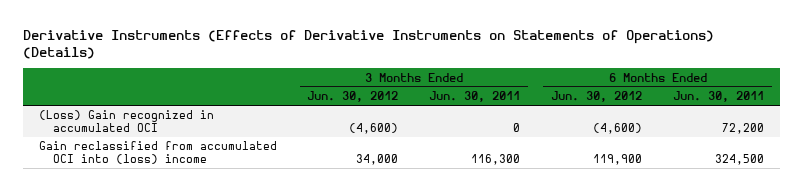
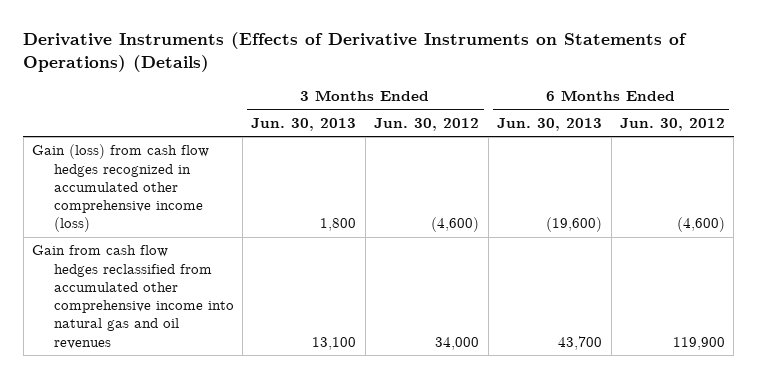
[429,91,521,103] Jun. 30, 2011 -> none
[673,91,765,103] Jun. 30, 2011 -> none
none -> [251,117,357,131] Jun. 30, 2013
none -> [497,117,603,131] Jun. 30, 2013
[38,110,214,133] (Loss) Gain recognized in accumulated OCI -> [32,144,210,233] Gain (loss) from cash flow hedges recognized in accumulated other comprehensive income (loss)
[38,141,277,165] Gain reclassified from accumulated OCI into (loss) income -> [32,245,234,349] Gain from cash flow hedges reclassified from accumulated other comprehensive income into natural gas and oil revenues

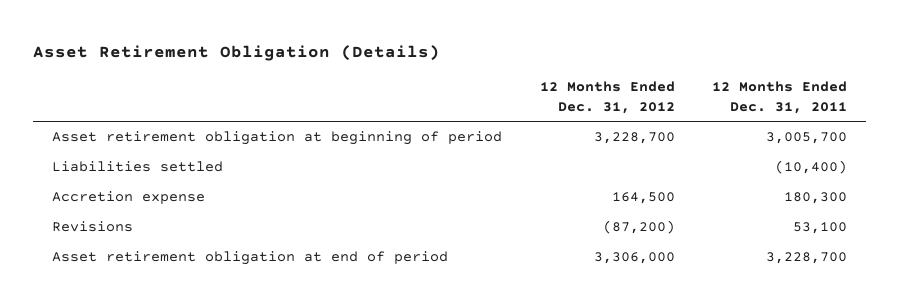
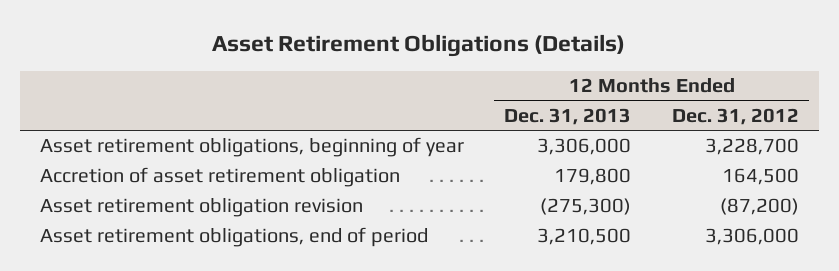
[33,44,441,61] Asset Retirement Obligation (Details) -> [212,33,626,57] Asset Retirement Obligations (Details)
[712,81,848,114] 12 Months Ended Dec. 31, 2011 -> none
none -> [504,107,632,125] Dec. 31, 2013
[52,161,224,173] Liabilities settled -> none
[52,131,503,146] Asset retirement obligation at beginning of period -> [40,137,465,158] Asset retirement obligations, beginning of year
[52,191,206,205] Accretion expense -> [40,167,401,188] Accretion of asset retirement obligation
[52,221,134,233] Revisions -> [40,198,364,218] Asset retirement obligation revision
[52,251,449,266] Asset retirement obligation at end of period -> [40,227,429,248] Asset retirement obligations, end of period

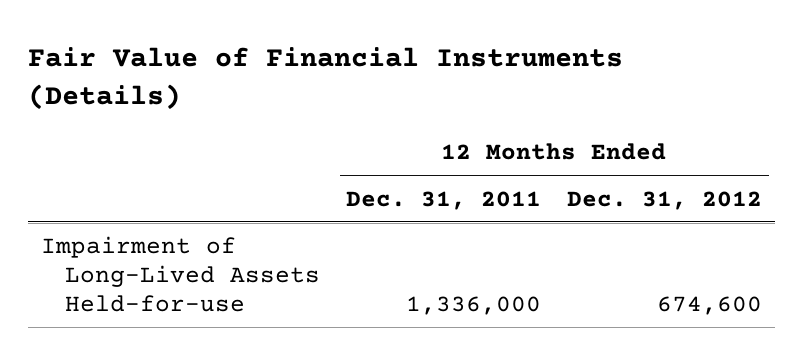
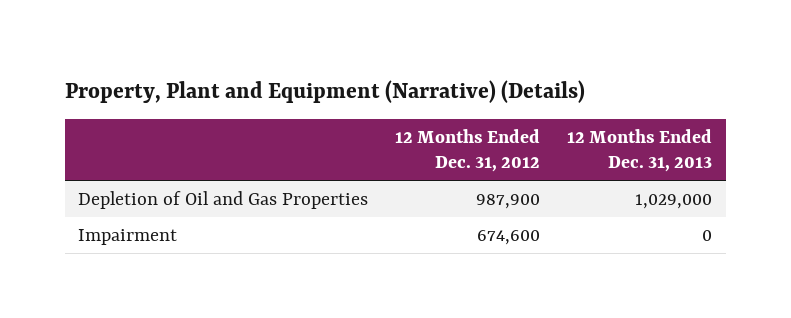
[28,47,624,111] Fair Value of Financial Instruments (Details) -> [65,79,586,103] Property, Plant and Equipment (Narrative) (Details)
[346,190,542,210] Dec. 31, 2011 -> none
none -> [567,129,713,173] 12 Months Ended Dec. 31, 2013
none -> [78,191,369,210] Depletion of Oil and Gas Properties
[41,236,321,312] Impairment of Long-Lived Assets Held-for-use -> [78,229,178,246] Impairment

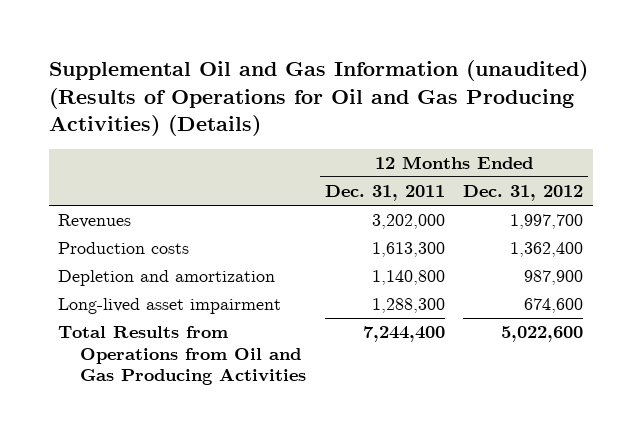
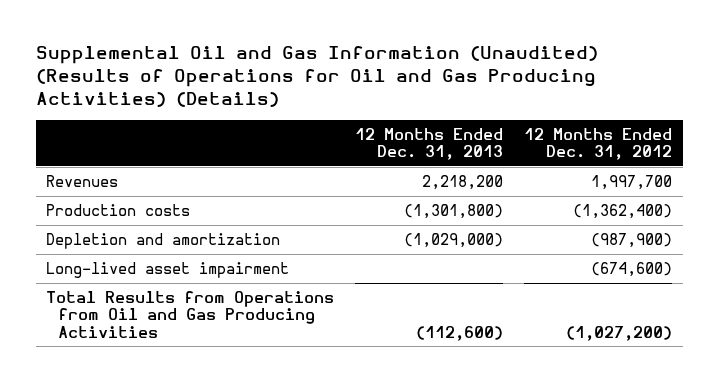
[48,60,588,137] Supplemental Oil and Gas Information (unaudited) (Results of Operations for Oil and Gas Producing Activities) (Details) -> [35,45,598,107] Supplemental Oil and Gas Information (Unaudited) (Results of Operations for Oil and Gas Producing Activities) (Details)
[324,185,445,202] Dec. 31, 2011 -> none
none -> [355,127,504,161] 12 Months Ended Dec. 31, 2013
[510,242,584,258] 1,362,400 -> [573,203,673,219] (1,362,400)
[524,270,584,286] 987,900 -> [591,232,673,248] (987,900)
[524,298,584,314] 674,600 -> [591,261,673,277] (674,600)
[501,326,584,343] 5,022,600 -> [566,325,673,341] (1,027,200)

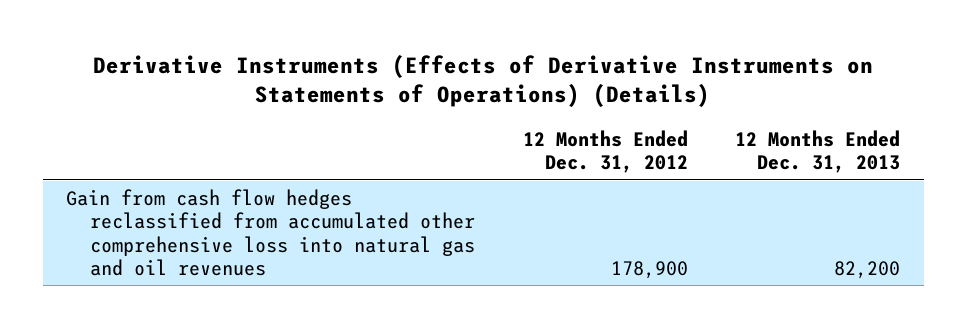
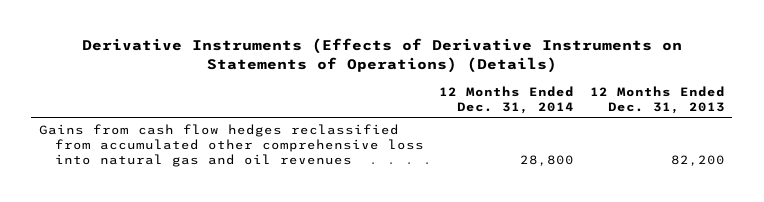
[522,129,688,174] 12 Months Ended Dec. 31, 2012 -> none
none -> [439,86,575,115] 12 Months Ended Dec. 31, 2014
[66,189,476,276] Gain from cash flow hedges reclassified from accumulated other comprehensive loss into natural gas and oil revenues -> [39,124,424,168] Gains from cash flow hedges reclassified from accumulated other comprehensive loss into natural gas and oil revenues

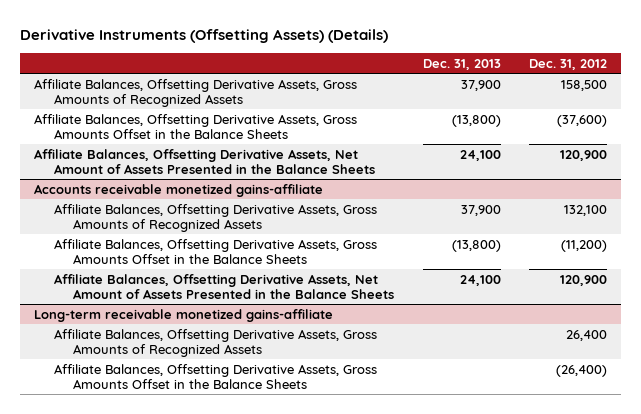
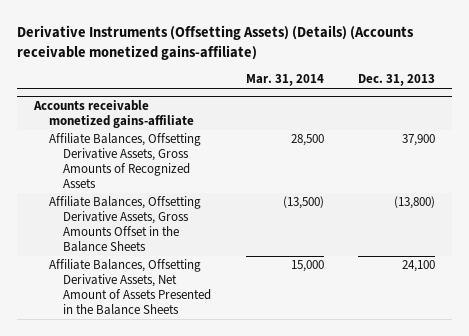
[20,29,389,44] Derivative Instruments (Offsetting Assets) (Details) -> [17,25,415,60] Derivative Instruments (Offsetting Assets) (Details) (Accounts receivable monetized gains-affiliate)
[529,58,608,70] Dec. 31, 2012 -> none
none -> [245,74,324,87] Mar. 31, 2014
[34,78,358,107] Affiliate Balances, Offsetting Derivative Assets, Gross Amounts of Recognized Assets -> none
[34,113,358,139] Affiliate Balances, Offsetting Derivative Assets, Gross Amounts Offset in the Balance Sheets -> none
[34,148,375,174] Affiliate Balances, Offsetting Derivative Assets, Net Amount of Assets Presented in the Balance Sheets -> none
[34,308,334,322] Long-term receivable monetized gains-affiliate -> none
[53,328,377,357] Affiliate Balances, Offsetting Derivative Assets, Gross Amounts of Recognized Assets -> none
[53,363,377,389] Affiliate Balances, Offsetting Derivative Assets, Gross Amounts Offset in the Balance Sheets -> none

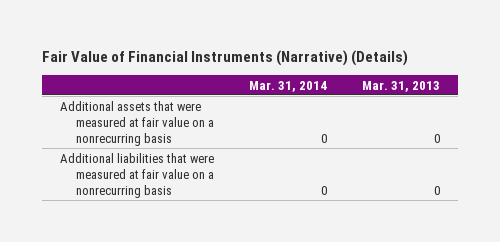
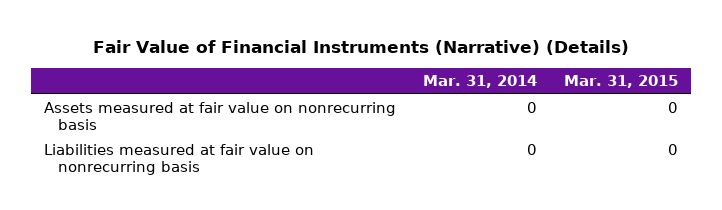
[362,80,441,92] Mar. 31, 2013 -> none
none -> [563,75,678,89] Mar. 31, 2015
[59,100,214,146] Additional assets that were measured at fair value on a nonrecurring basis -> [44,102,397,131] Assets measured at fair value on nonrecurring basis
[59,152,214,198] Additional liabilities that were measured at fair value on a nonrecurring basis -> [44,144,315,176] Liabilities measured at fair value on nonrecurring basis

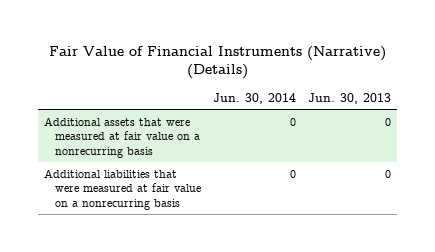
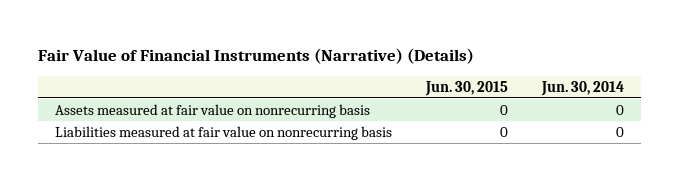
[308,92,392,104] Jun. 30, 2013 -> none
none -> [425,80,509,96] Jun. 30, 2015
[44,116,200,158] Additional assets that were measured at fair value on a nonrecurring basis -> [54,103,370,118] Assets measured at fair value on nonrecurring basis
[44,168,201,210] Additional liabilities that were measured at fair value on a nonrecurring basis -> [54,125,392,140] Liabilities measured at fair value on nonrecurring basis

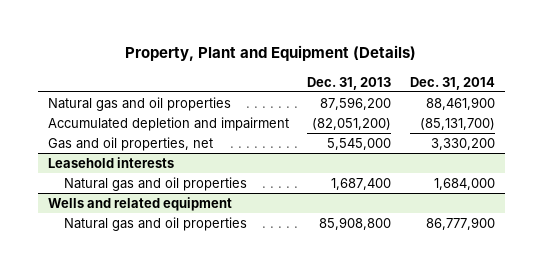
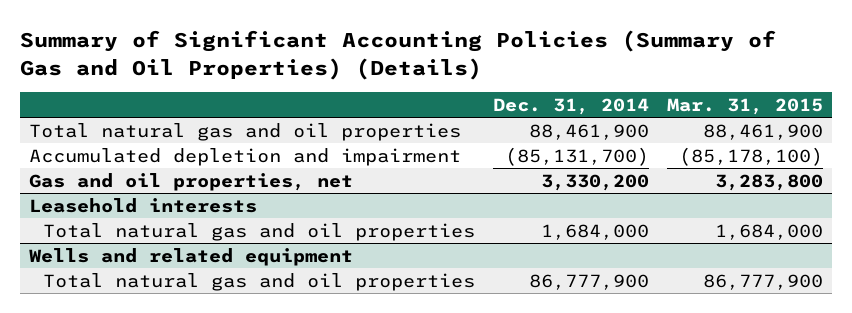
[125,45,417,62] Property, Plant and Equipment (Details) -> [20,30,777,80] Summary of Significant Accounting Policies (Summary of Gas and Oil Properties) (Details)
[307,76,392,90] Dec. 31, 2013 -> none
none -> [666,97,823,115] Mar. 31, 2015
[47,97,231,112] Natural gas and oil properties -> [29,122,462,141] Total natural gas and oil properties
[63,177,247,192] Natural gas and oil properties -> [42,222,475,241] Total natural gas and oil properties
[63,217,247,232] Natural gas and oil properties -> [42,272,475,291] Total natural gas and oil properties

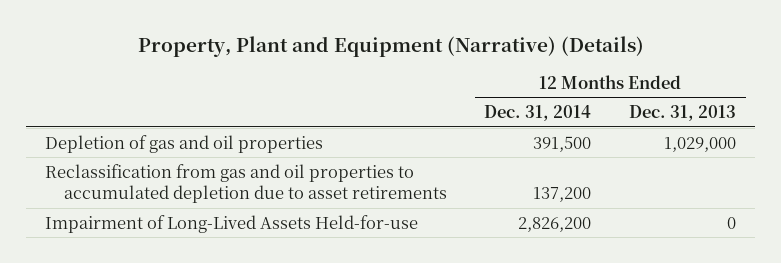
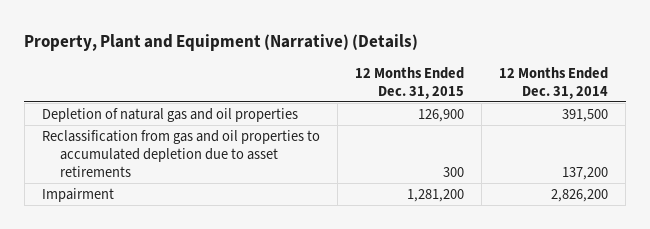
[629,105,737,122] Dec. 31, 2013 -> none
none -> [355,66,465,99] 12 Months Ended Dec. 31, 2015
[45,134,324,153] Depletion of gas and oil properties -> [41,107,298,122] Depletion of natural gas and oil properties
[45,214,419,233] Impairment of Long-Lived Assets Held-for-use -> [41,187,114,202] Impairment

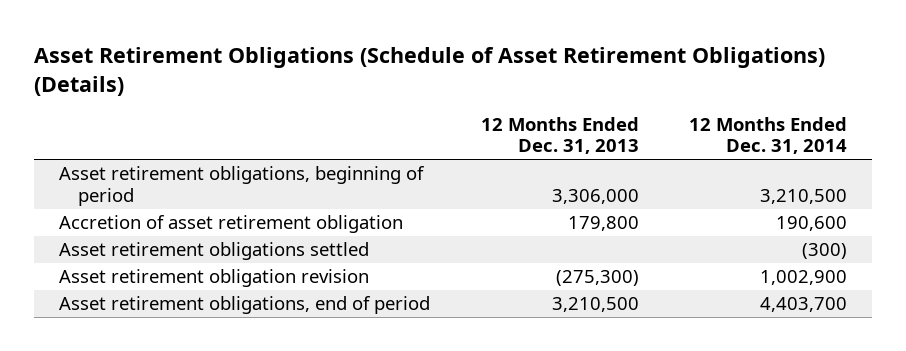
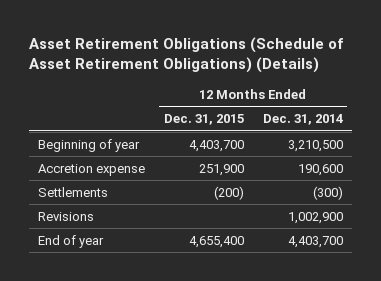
[480,116,639,155] 12 Months Ended Dec. 31, 2013 -> none
none -> [163,114,244,126] Dec. 31, 2015
[59,166,426,206] Asset retirement obligations, beginning of period -> [38,138,141,152] Beginning of year
[59,215,404,234] Accretion of asset retirement obligation -> [38,163,146,176] Accretion expense
[59,242,370,261] Asset retirement obligations settled -> [38,186,109,197] Settlements
[59,269,370,288] Asset retirement obligation revision -> [38,211,95,221] Revisions
[59,296,431,315] Asset retirement obligations, end of period -> [38,234,105,248] End of year

